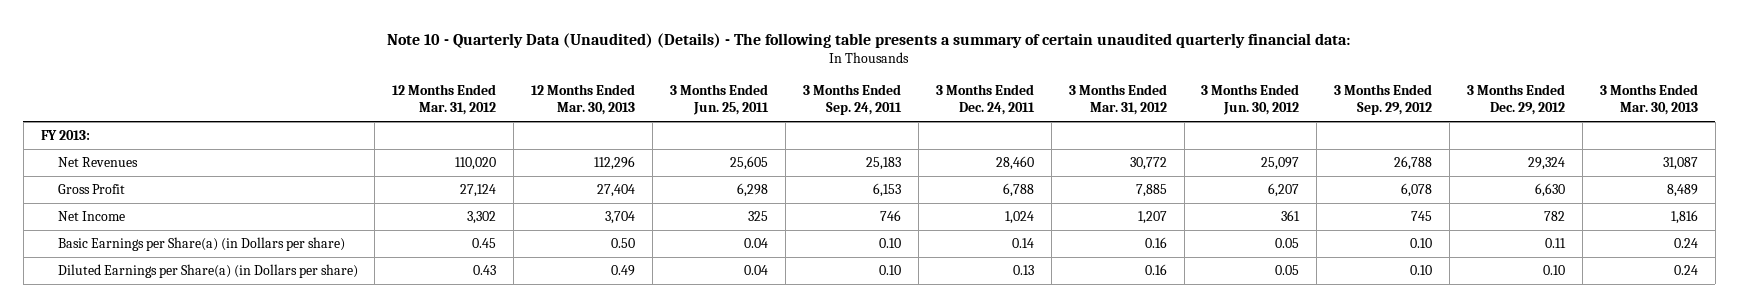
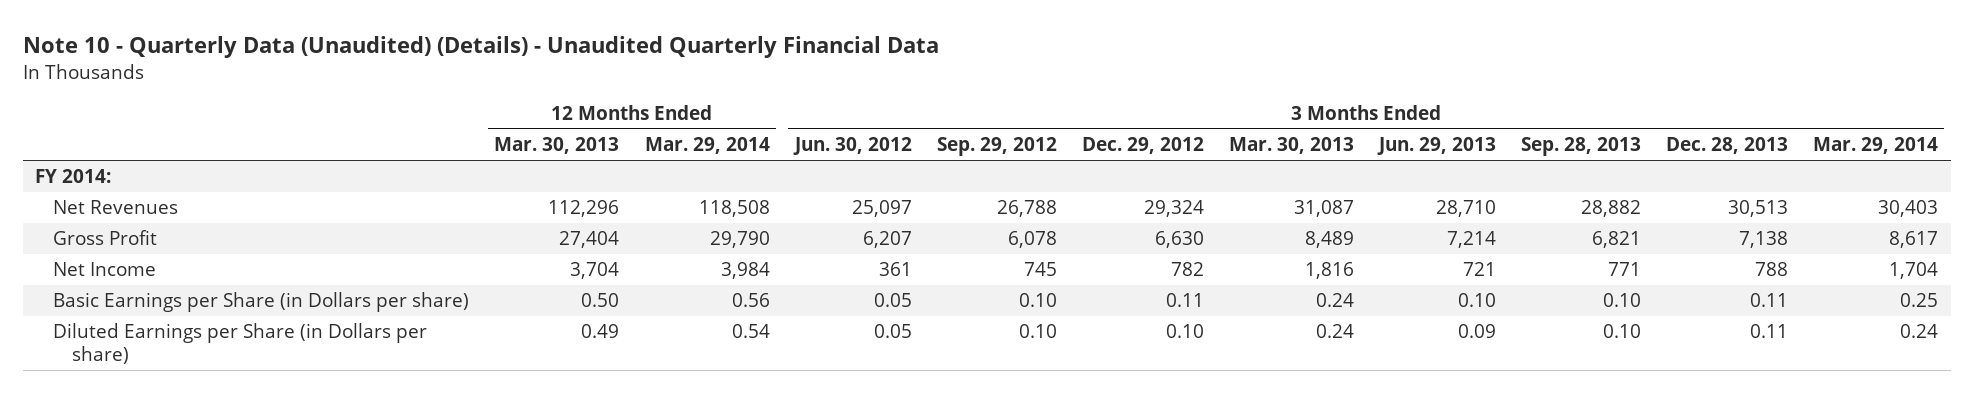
[387,32,1351,48] Note 10 - Quarterly Data (Unaudited) (Details) - The following table presents a summary of certain unaudited quarterly financial data: -> [22,35,939,58] Note 10 - Quarterly Data (Unaudited) (Details) - Unaudited Quarterly Financial Data
[392,84,497,116] 12 Months Ended Mar. 31, 2012 -> none
[670,84,770,116] 3 Months Ended Jun. 25, 2011 -> none
[802,84,902,116] 3 Months Ended Sep. 24, 2011 -> none
[935,84,1035,116] 3 Months Ended Dec. 24, 2011 -> none
[1068,84,1167,116] 3 Months Ended Mar. 31, 2012 -> none
none -> [644,137,770,155] Mar. 29, 2014
none -> [1376,137,1496,156] Jun. 29, 2013
none -> [1520,137,1641,157] Sep. 28, 2013
none -> [1665,137,1788,155] Dec. 28, 2013
none -> [1812,137,1938,155] Mar. 29, 2014
[40,130,90,141] FY 2013: -> none
none -> [35,169,112,184] FY 2014:
[57,237,345,252] Basic Earnings per Share(a) (in Dollars per share) -> [53,292,470,313] Basic Earnings per Share (in Dollars per share)
[57,264,358,279] Diluted Earnings per Share(a) (in Dollars per share) -> [53,323,428,364] Diluted Earnings per Share (in Dollars per share)

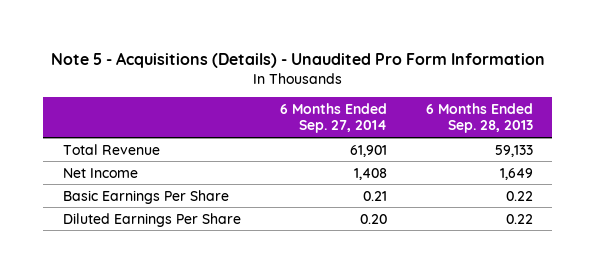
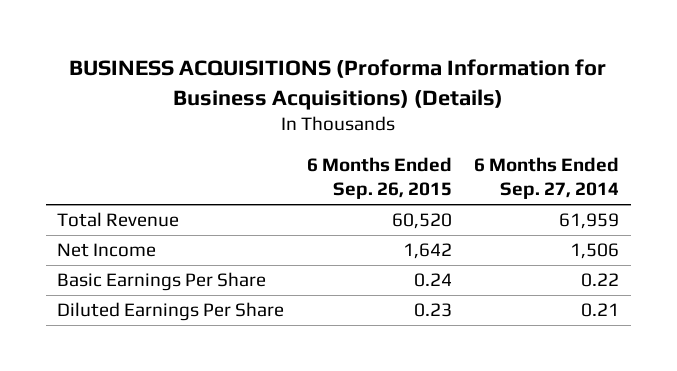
[50,51,545,68] Note 5 - Acquisitions (Details) - Unaudited Pro Form Information -> [69,59,607,110] BUSINESS ACQUISITIONS (Proforma Information for Business Acquisitions) (Details)
[425,103,533,134] 6 Months Ended Sep. 28, 2013 -> none
none -> [306,156,452,200] 6 Months Ended Sep. 26, 2015
[349,144,387,157] 61,901 -> [559,213,620,230] 61,959
[353,167,387,180] 1,408 -> [570,243,620,260] 1,506
[362,190,387,201] 0.21 -> [581,273,620,288] 0.22
[359,213,387,224] 0.20 -> [581,303,620,318] 0.21

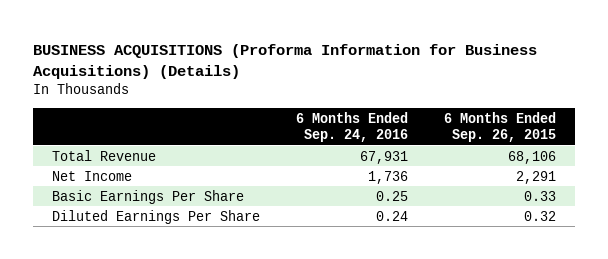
[474,156,620,200] 6 Months Ended Sep. 27, 2014 -> none
none -> [295,111,408,143] 6 Months Ended Sep. 24, 2016
[391,213,452,230] 60,520 -> [508,150,557,164] 68,106
[402,243,452,260] 1,642 -> [516,170,557,184] 2,291
[413,273,452,288] 0.24 -> [524,190,557,201] 0.33
[413,303,452,318] 0.23 -> [524,210,557,221] 0.32

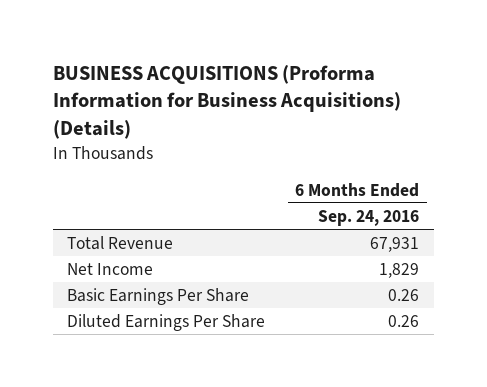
[444,111,557,143] 6 Months Ended Sep. 26, 2015 -> none
[367,170,408,184] 1,736 -> [379,263,420,279] 1,829
[375,190,408,201] 0.25 -> [388,289,420,302] 0.26
[375,210,408,221] 0.24 -> [388,315,420,328] 0.26

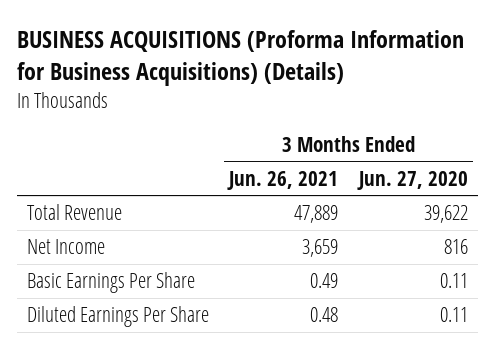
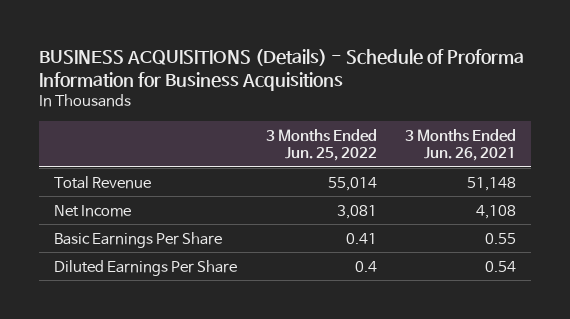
[16,30,464,87] BUSINESS ACQUISITIONS (Proforma Information for Business Acquisitions) (Details) -> [39,48,525,91] BUSINESS ACQUISITIONS (Details) - Schedule of Proforma Information for Business Acquisitions
[356,170,468,190] Jun. 27, 2020 -> none
none -> [265,128,377,162] 3 Months Ended Jun. 25, 2022
[294,205,339,224] 47,889 -> [467,176,517,191] 51,148
[302,239,339,258] 3,659 -> [476,204,517,219] 4,108
[310,273,339,289] 0.49 -> [485,232,517,244] 0.55
[310,307,339,323] 0.48 -> [485,260,517,272] 0.54

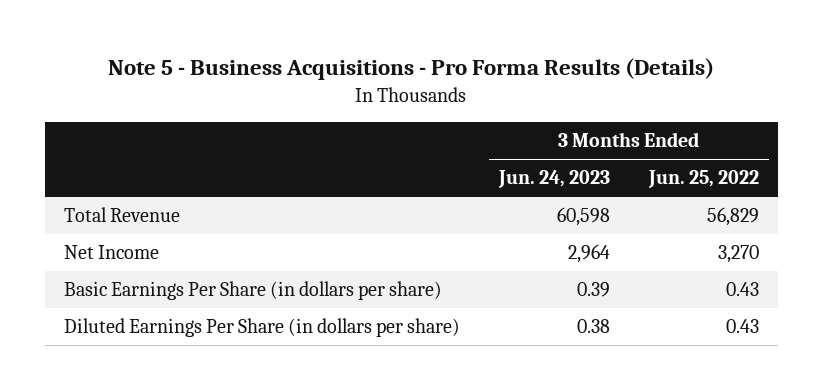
[39,48,525,91] BUSINESS ACQUISITIONS (Details) - Schedule of Proforma Information for Business Acquisitions -> [108,58,715,81] Note 5 - Business Acquisitions - Pro Forma Results (Details)
[405,128,517,162] 3 Months Ended Jun. 26, 2021 -> none
none -> [497,170,610,189] Jun. 24, 2023
[327,176,377,191] 55,014 -> [706,207,759,227] 56,829
[336,204,377,219] 3,081 -> [717,245,759,264] 3,270
[53,231,222,248] Basic Earnings Per Share -> [64,281,443,301] Basic Earnings Per Share (in dollars per share)
[345,232,377,244] 0.41 -> [725,282,759,297] 0.43
[53,259,237,276] Diluted Earnings Per Share -> [64,318,461,338] Diluted Earnings Per Share (in dollars per share)
[354,260,377,272] 0.4 -> [725,319,759,334] 0.43

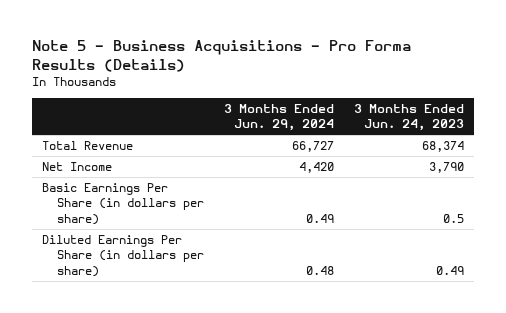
[647,170,759,189] Jun. 25, 2022 -> none
none -> [223,104,334,132] 3 Months Ended Jun. 29, 2024
[556,207,610,227] 60,598 -> [422,141,465,153] 68,374
[567,244,610,264] 2,964 -> [429,162,465,174] 3,790
[576,282,610,298] 0.39 -> [443,213,465,223] 0.5
[576,319,610,334] 0.38 -> [436,265,465,275] 0.49

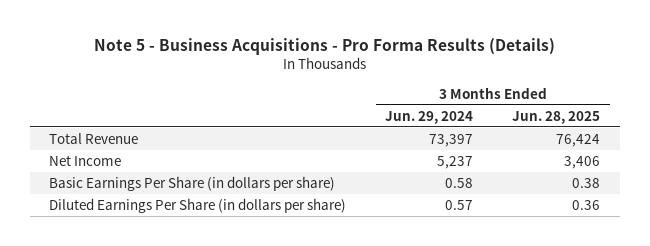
[354,104,465,132] 3 Months Ended Jun. 24, 2023 -> none
none -> [512,110,601,124] Jun. 28, 2025
[291,141,334,153] 66,727 -> [429,133,474,147] 73,397
[298,162,334,174] 4,420 -> [437,155,474,169] 5,237
[305,213,334,223] 0.49 -> [445,177,474,188] 0.58
[305,265,334,275] 0.48 -> [445,199,474,210] 0.57

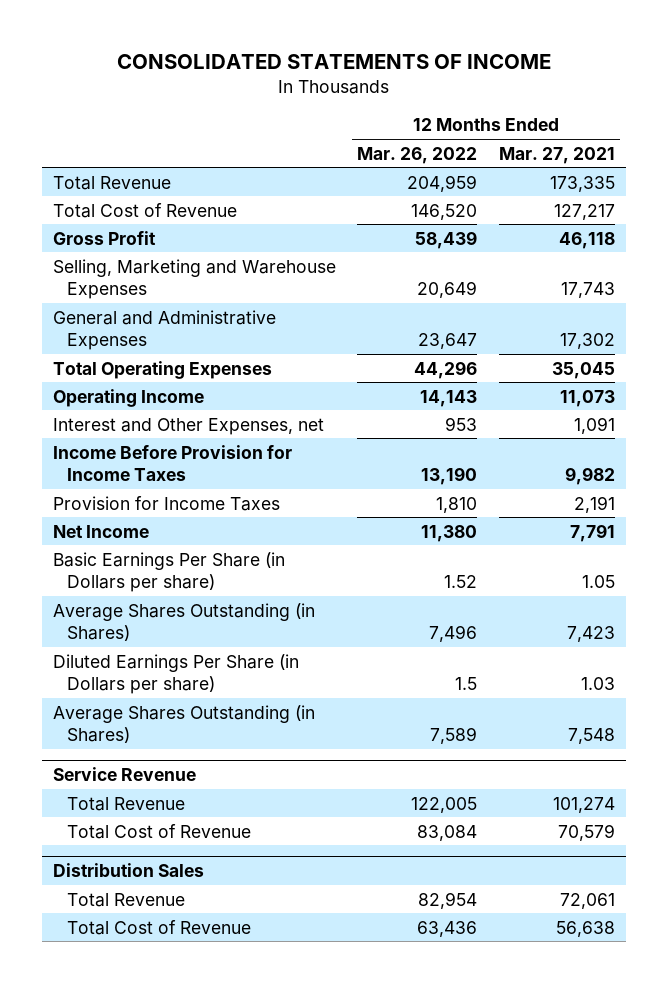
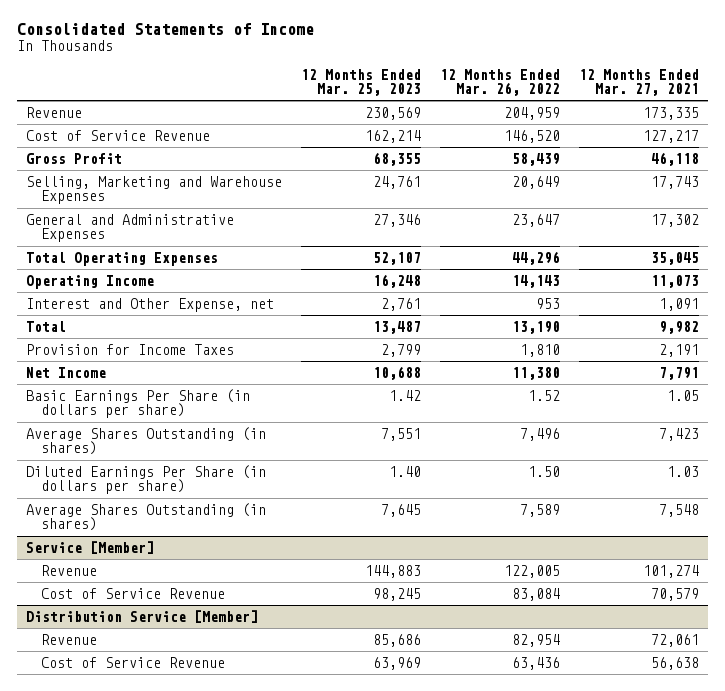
[116,54,551,70] CONSOLIDATED STATEMENTS OF INCOME -> [16,23,314,36] Consolidated Statements of Income
none -> [301,68,422,97] 12 Months Ended Mar. 25, 2023
[52,175,171,190] Total Revenue -> [26,107,83,119] Revenue
[52,202,237,218] Total Cost of Revenue -> [26,130,211,142] Cost of Service Revenue
[52,417,324,435] Interest and Other Expenses, net -> [26,298,275,313] Interest and Other Expense, net
[52,444,292,482] Income Before Provision for Income Taxes -> [26,321,67,333] Total
[52,862,204,877] Distribution Sales -> none
[52,551,285,593] Basic Earnings Per Share (in Dollars per share) -> [26,389,251,419] Basic Earnings Per Share (in dollars per share)
[52,602,315,642] Average Shares Outstanding (in Shares) -> [26,427,267,456] Average Shares Outstanding (in shares)
[52,653,299,695] Diluted Earnings Per Share (in Dollars per share) -> [26,465,267,495] Diluted Earnings Per Share (in dollars per share)
[455,677,478,691] 1.5 -> [528,466,561,478] 1.50
[52,704,315,744] Average Shares Outstanding (in Shares) -> [26,503,267,532] Average Shares Outstanding (in shares)
[52,766,196,781] Service Revenue -> [26,541,155,555] Service [Member]
[67,796,186,811] Total Revenue -> [41,565,98,577] Revenue
[67,823,252,839] Total Cost of Revenue -> [41,588,226,600] Cost of Service Revenue
none -> [26,610,259,624] Distribution Service [Member]
[67,892,186,907] Total Revenue -> [41,634,98,646] Revenue
[67,919,252,935] Total Cost of Revenue -> [41,657,226,669] Cost of Service Revenue

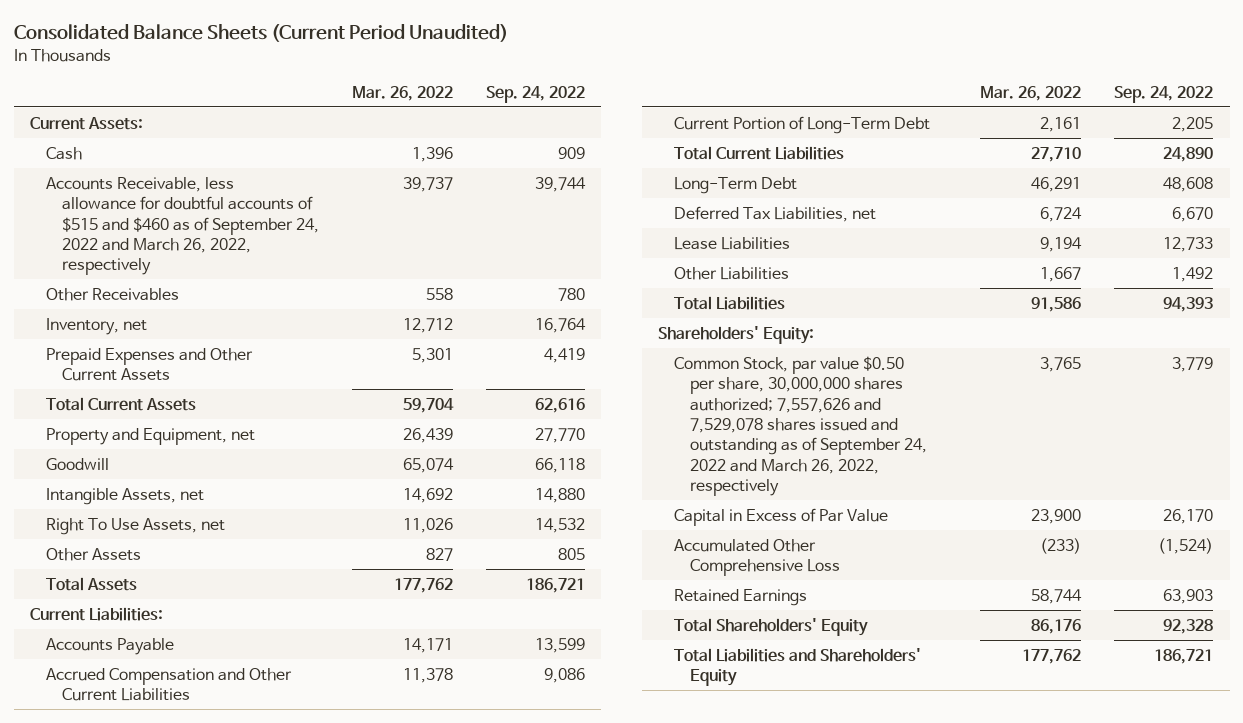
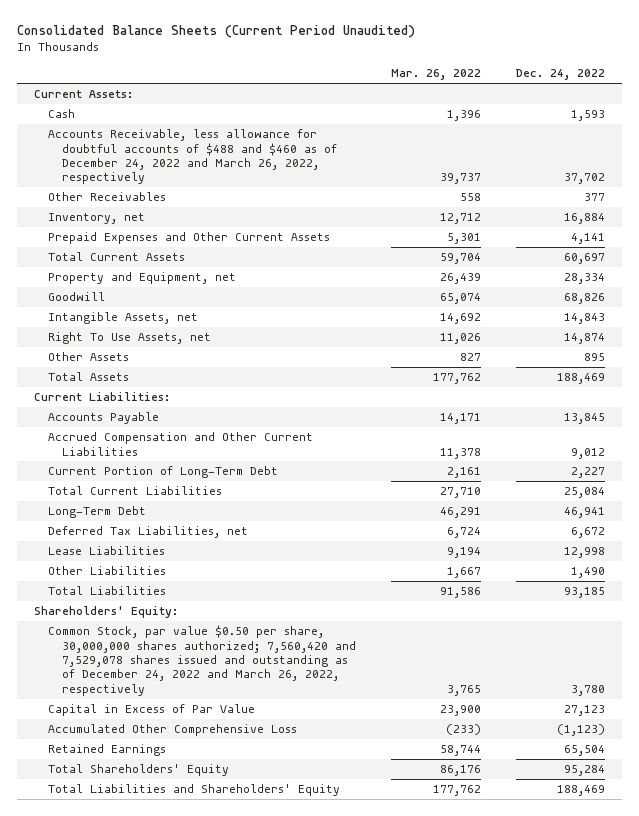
[486,85,586,103] Sep. 24, 2022 -> none
none -> [515,69,605,81] Dec. 24, 2022
[46,176,320,276] Accounts Receivable, less allowance for doubtful accounts of $515 and $460 as of September 24, 2022 and March 26, 2022, respectively -> [48,129,337,185] Accounts Receivable, less allowance for doubtful accounts of $488 and $460 as of December 24, 2022 and March 26, 2022, respectively
[674,355,928,497] Common Stock, par value $0.50 per share, 30,000,000 shares authorized; 7,557,626 and 7,529,078 shares issued and outstanding as of September 24, 2022 and March 26, 2022, respectively -> [48,625,356,696] Common Stock, par value $0.50 per share, 30,000,000 shares authorized; 7,560,420 and 7,529,078 shares issued and outstanding as of December 24, 2022 and March 26, 2022, respectively

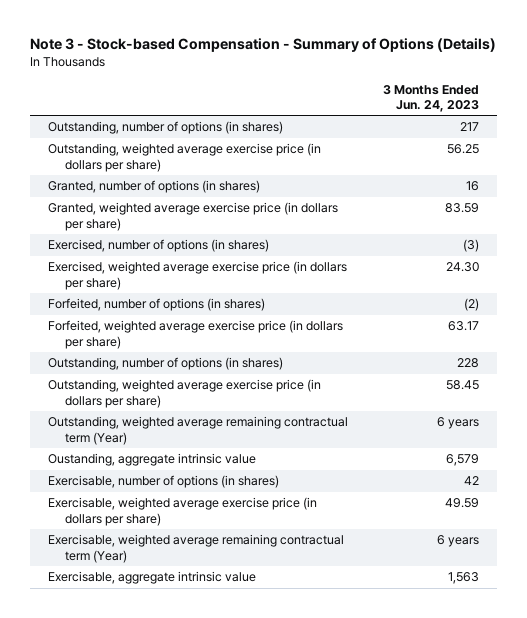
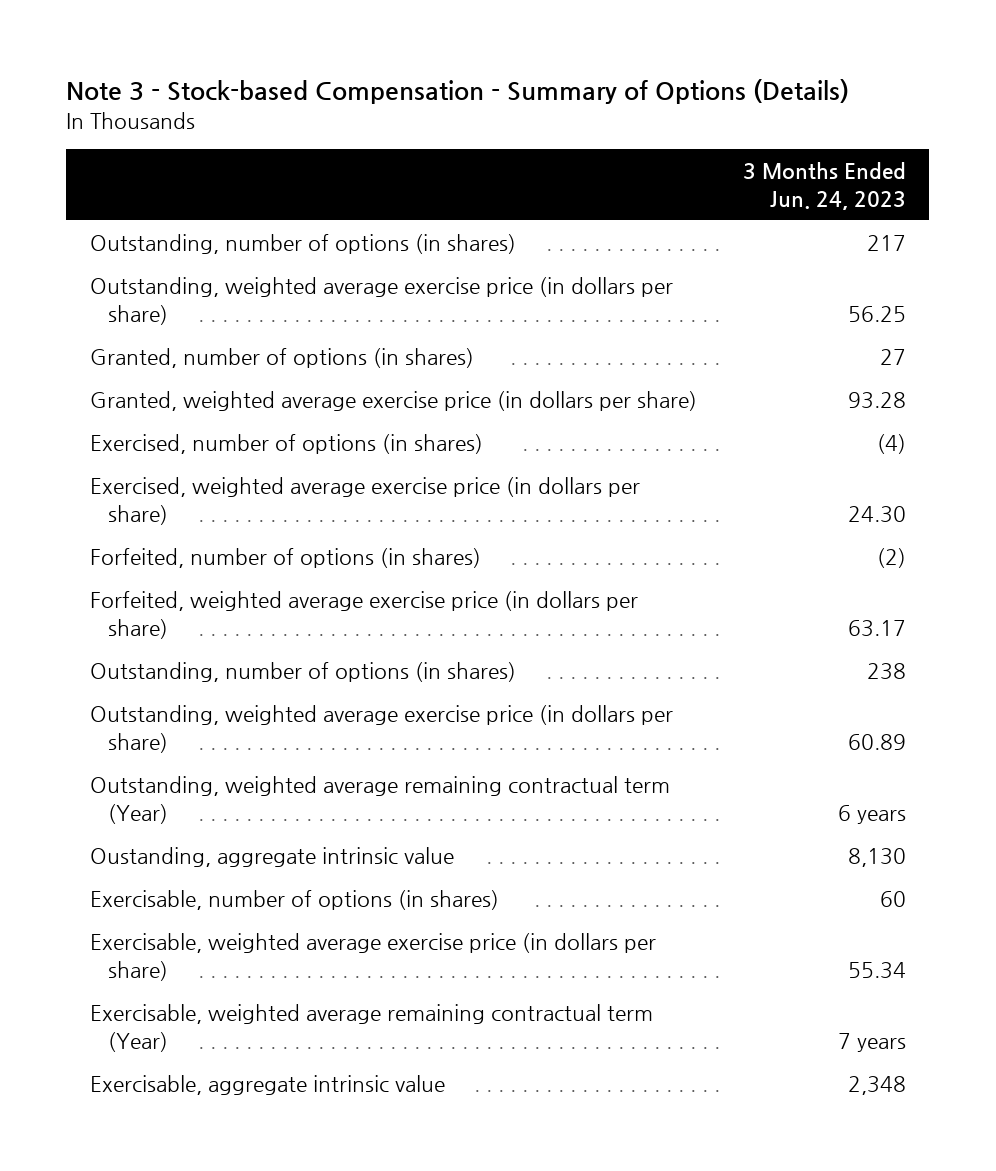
[466,181,480,192] 16 -> [880,348,907,365] 27
[445,203,480,214] 83.59 -> [848,391,907,409] 93.28
[463,239,480,253] (3) -> [877,433,907,454] (4)
[457,358,480,369] 228 -> [867,662,907,680] 238
[446,380,480,391] 58.45 -> [848,733,907,750] 60.89
[446,454,480,467] 6,579 -> [848,847,907,867] 8,130
[464,476,480,486] 42 -> [880,890,907,907] 60
[445,498,480,509] 49.59 -> [848,961,907,979] 55.34
[437,535,480,548] 6 years -> [838,1032,907,1052] 7 years
[448,572,480,585] 1,563 -> [848,1075,907,1095] 2,348

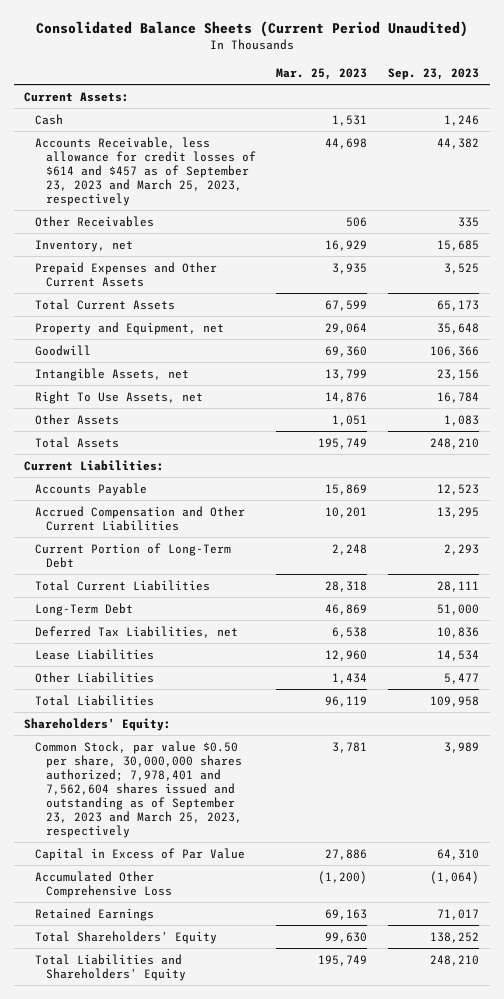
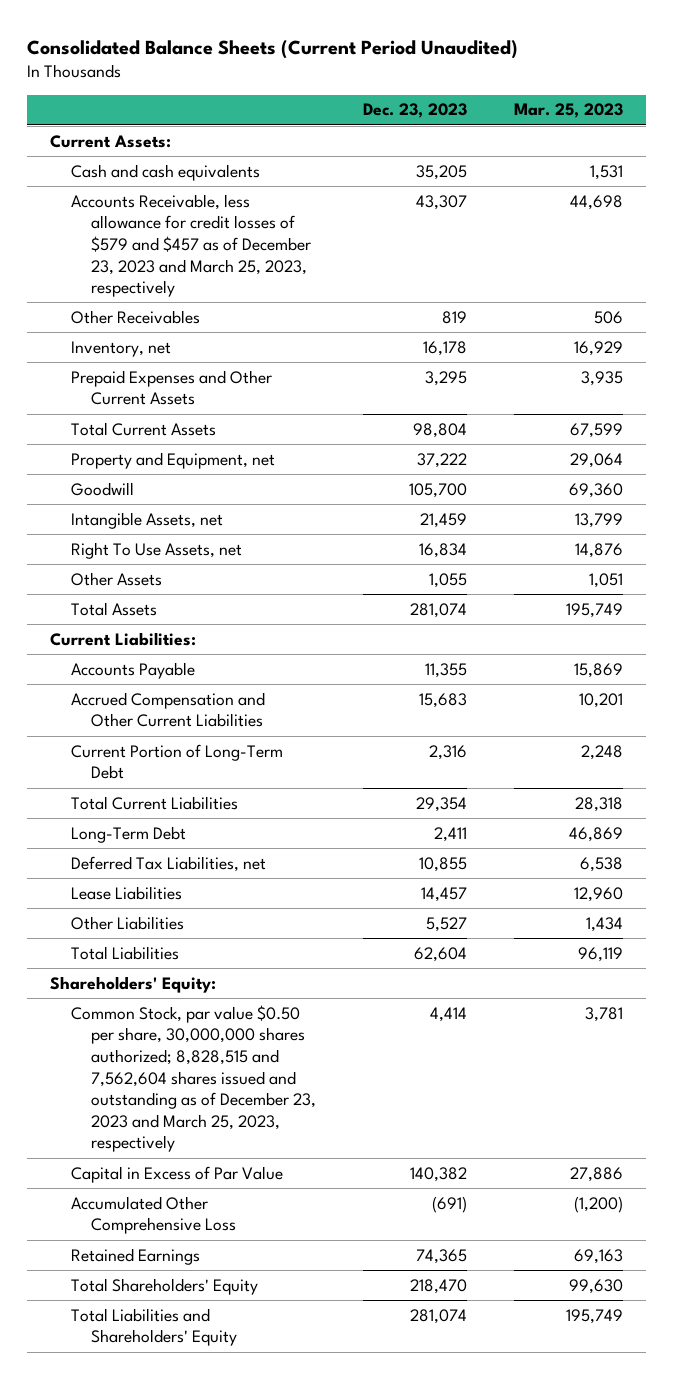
[388,67,480,80] Sep. 23, 2023 -> none
none -> [362,103,467,119] Dec. 23, 2023
[35,113,64,125] Cash -> [70,163,260,181] Cash and cash equivalents
[35,136,256,206] Accounts Receivable, less allowance for credit losses of $614 and $457 as of September 23, 2023 and March 25, 2023, respectively -> [70,193,312,298] Accounts Receivable, less allowance for credit losses of $579 and $457 as of December 23, 2023 and March 25, 2023, respectively
[35,740,242,838] Common Stock, par value $0.50 per share, 30,000,000 shares authorized; 7,978,401 and 7,562,604 shares issued and outstanding as of September 23, 2023 and March 25, 2023, respectively -> [70,1004,317,1153] Common Stock, par value $0.50 per share, 30,000,000 shares authorized; 8,828,515 and 7,562,604 shares issued and outstanding as of December 23, 2023 and March 25, 2023, respectively

